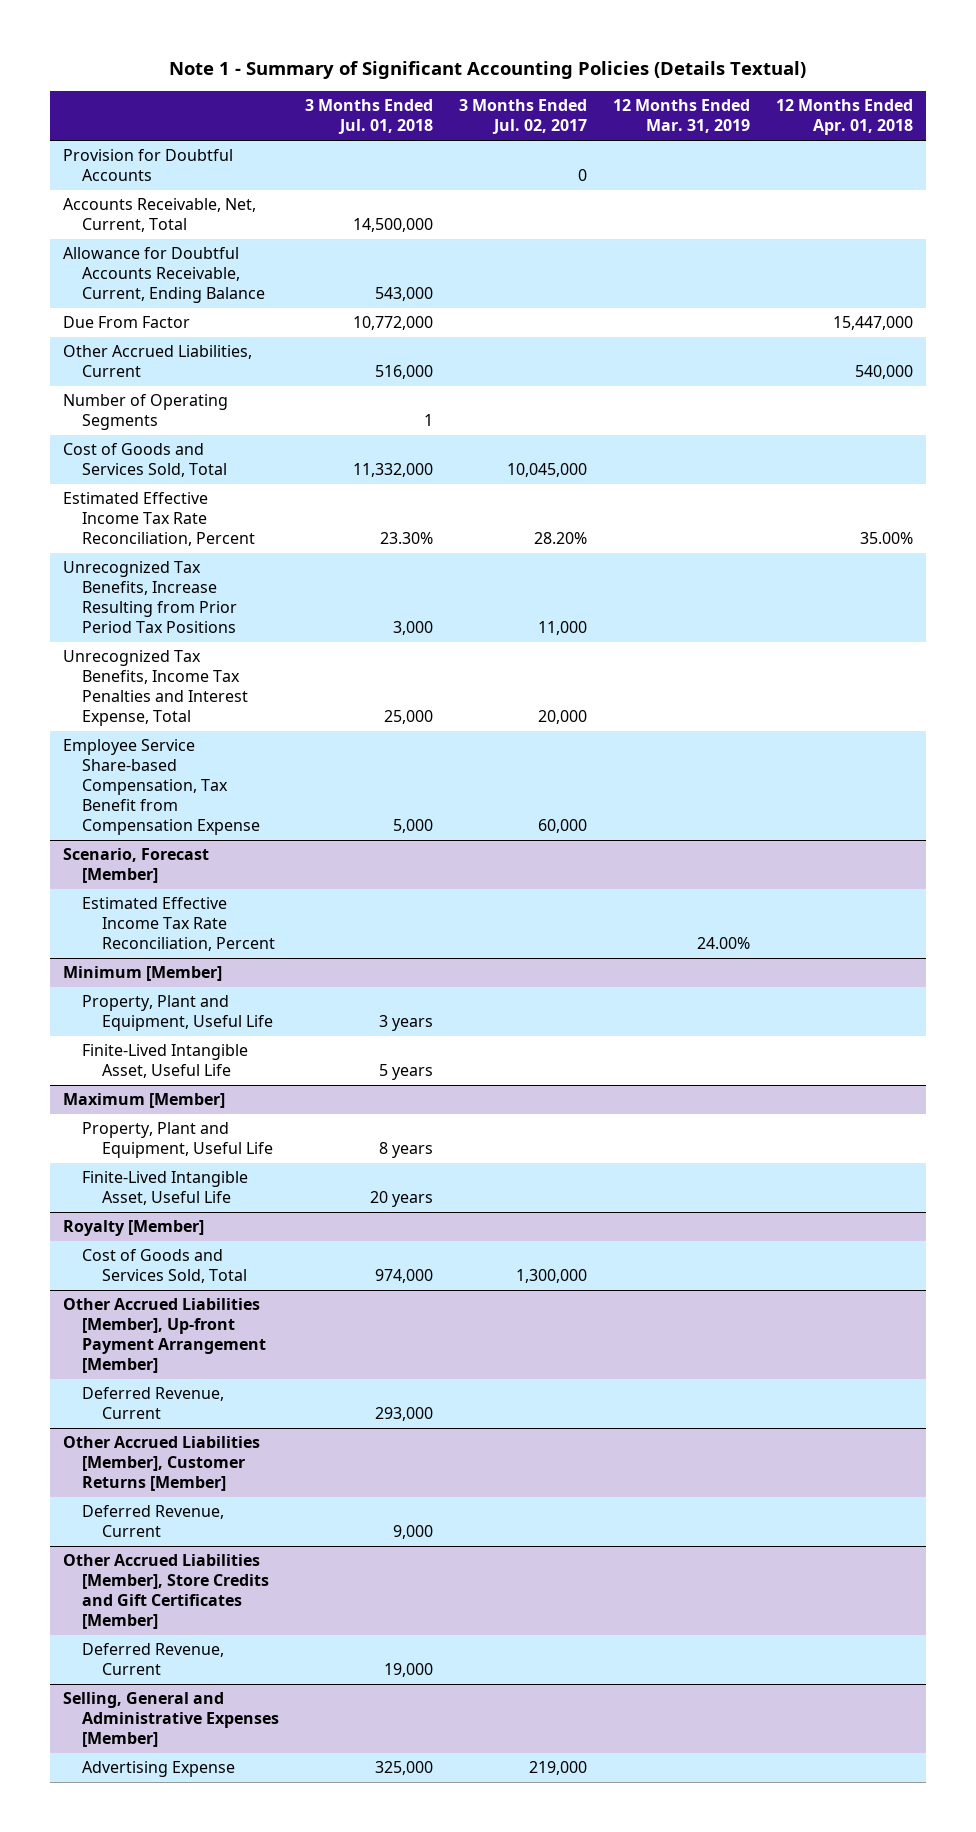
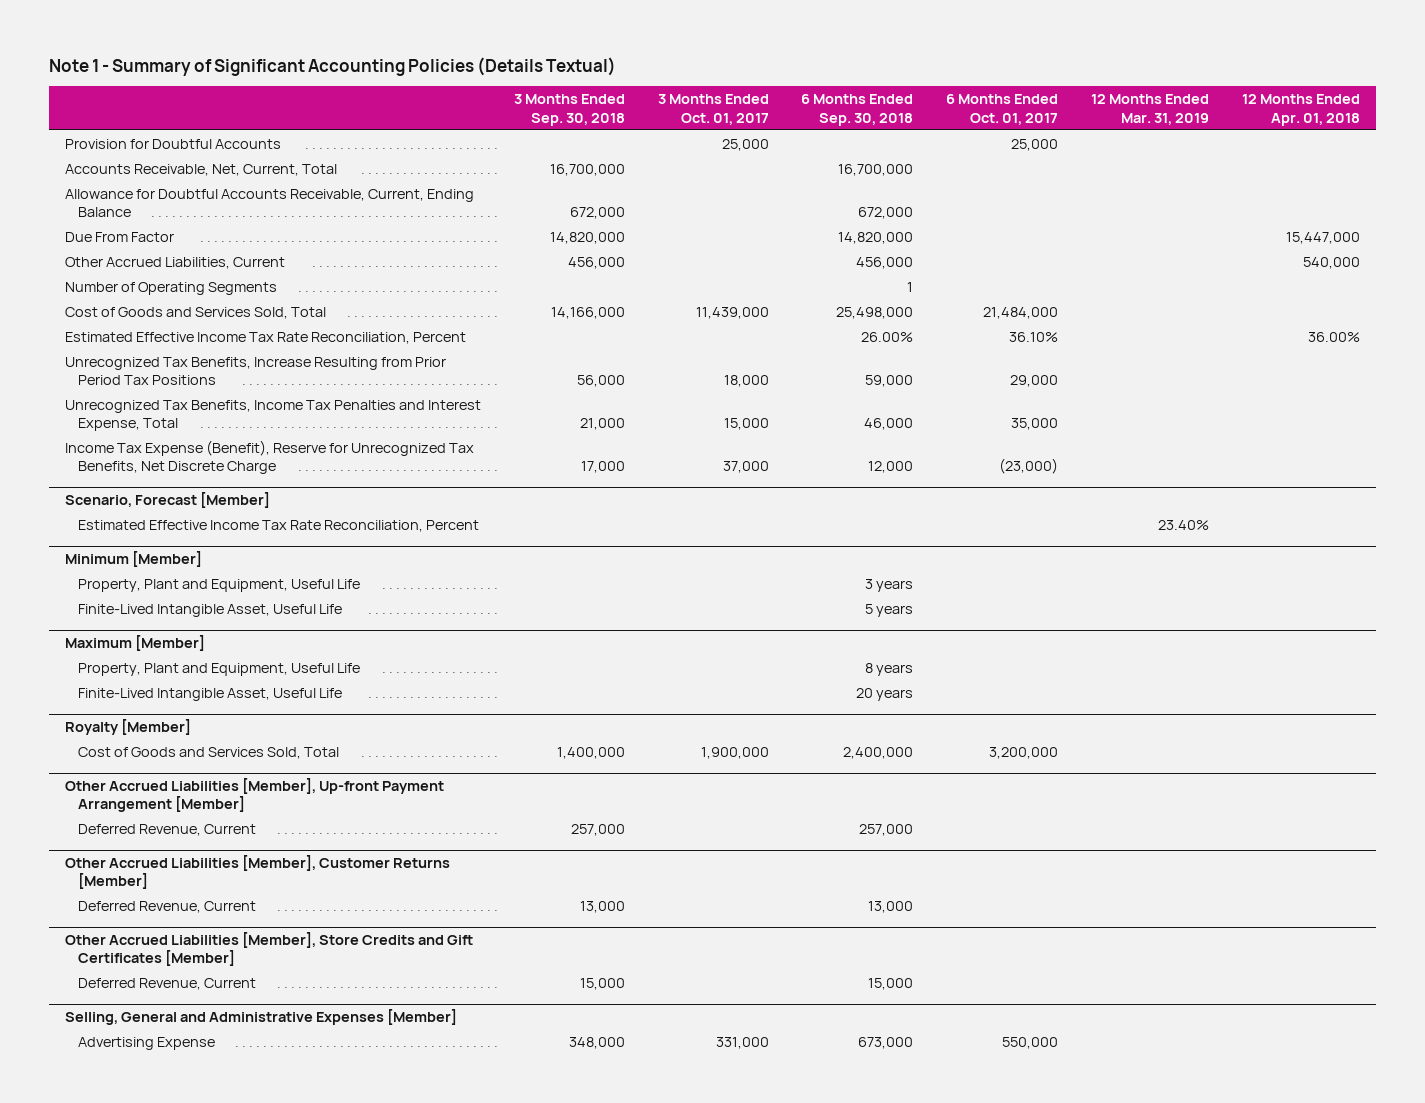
[305,99,434,135] 3 Months Ended Jul. 01, 2018 -> none
[459,99,588,135] 3 Months Ended Jul. 02, 2017 -> none
none -> [513,94,625,126] 3 Months Ended Sep. 30, 2018
none -> [657,94,769,125] 3 Months Ended Oct. 01, 2017
none -> [801,94,914,126] 6 Months Ended Sep. 30, 2018
none -> [946,94,1059,125] 6 Months Ended Oct. 01, 2017
[860,532,914,545] 35.00% -> [1307,331,1360,342] 36.00%
[62,739,261,835] Employee Service Share-based Compensation, Tax Benefit from Compensation Expense -> none
none -> [65,439,475,475] Income Tax Expense (Benefit), Reserve for Unrecognized Tax Benefits, Net Discrete Charge
[697,937,751,950] 24.00% -> [1158,519,1210,530] 23.40%

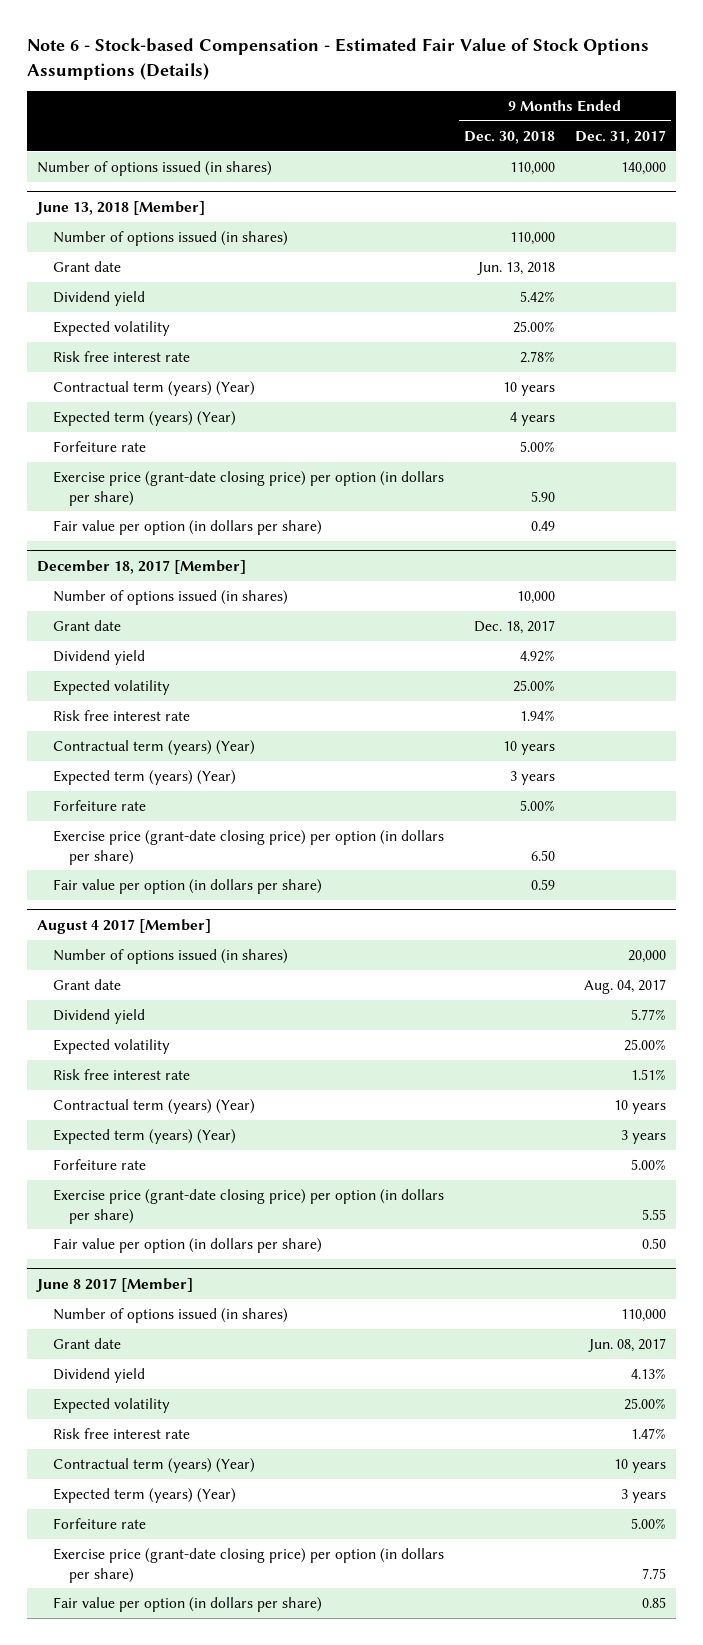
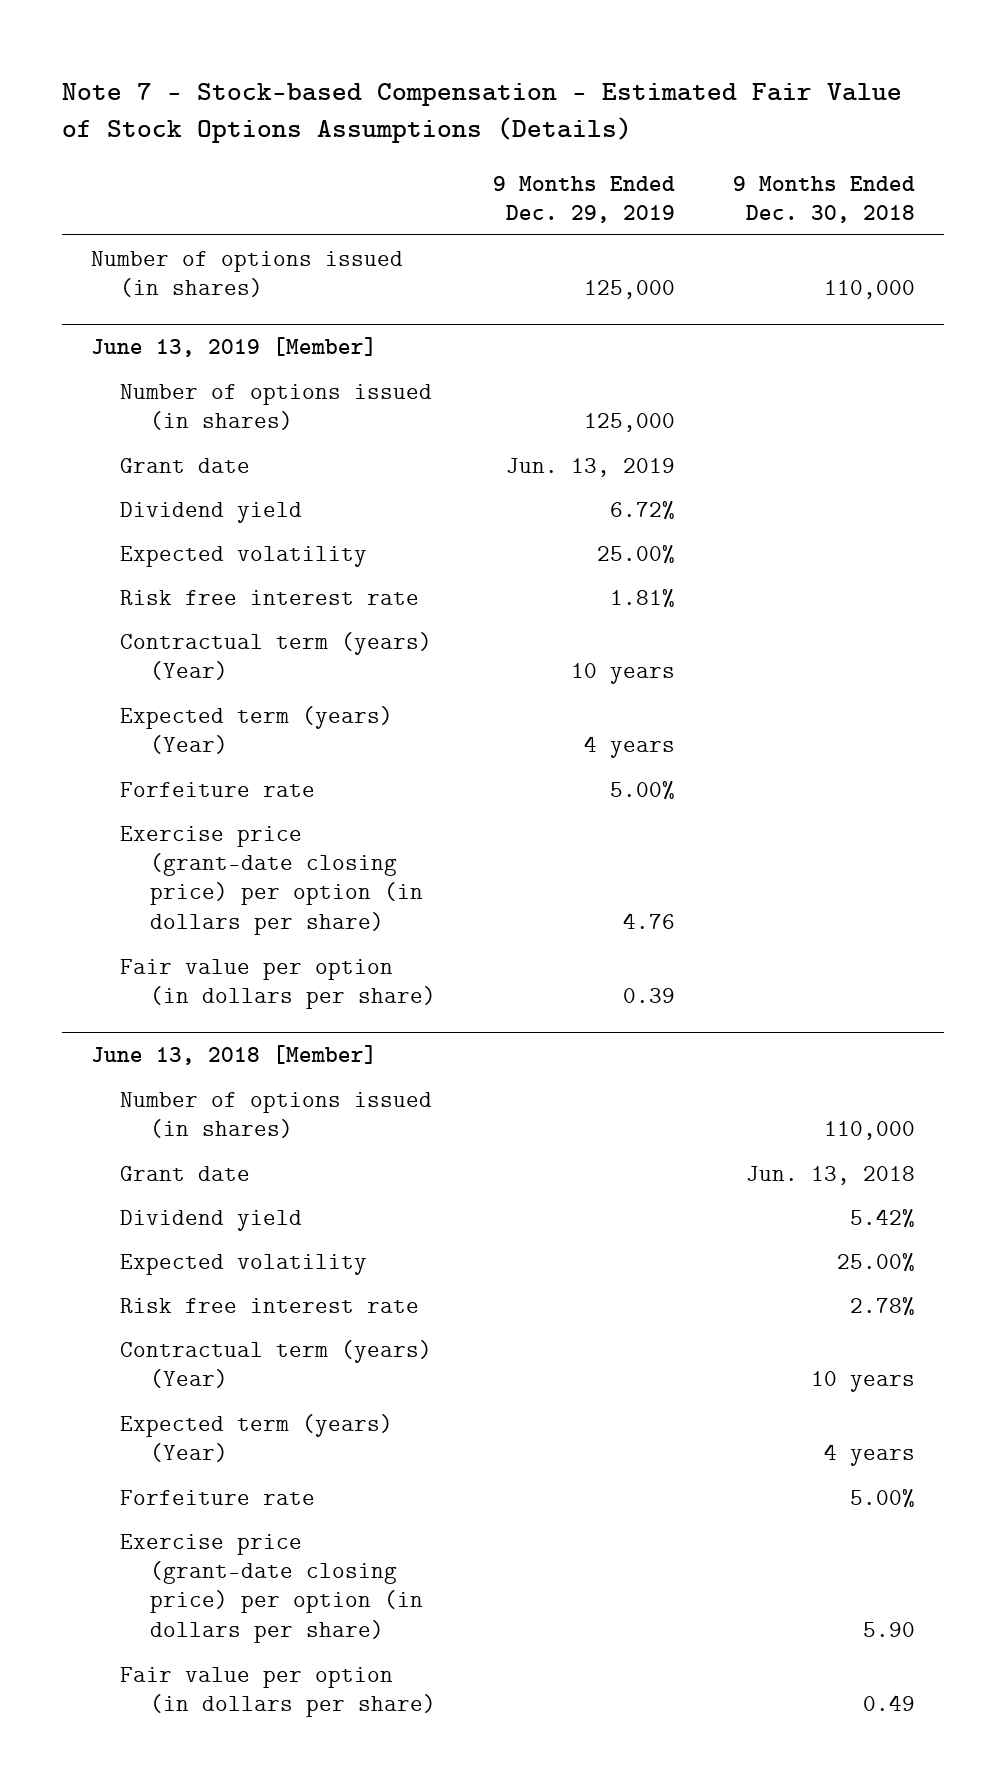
[26,38,649,80] Note 6 - Stock-based Compensation - Estimated Fair Value of Stock Options Assumptions (Details) -> [62,82,903,143] Note 7 - Stock-based Compensation - Estimated Fair Value of Stock Options Assumptions (Details)
[575,129,667,144] Dec. 31, 2017 -> none
none -> [493,175,676,223] 9 Months Ended Dec. 29, 2019
none -> [91,337,378,358] June 13, 2019 [Member]
none -> [120,383,433,430] Number of options issued (in shares)
none -> [120,457,251,473] Grant date
none -> [120,501,303,523] Dividend yield
none -> [120,545,368,567] Expected volatility
none -> [120,589,420,605] Risk free interest rate
none -> [120,631,433,680] Contractual term (years) (Year)
none -> [120,705,394,754] Expected term (years) (Year)
none -> [120,781,316,797] Forfeiture rate
none -> [120,825,423,935] Exercise price (grant-date closing price) per option (in dollars per share)
none -> [120,958,436,1009] Fair value per option (in dollars per share)
[36,559,246,574] December 18, 2017 [Member] -> none
[52,589,288,605] Number of options issued (in shares) -> none
[52,619,121,631] Grant date -> none
[52,649,145,665] Dividend yield -> none
[52,679,170,695] Expected volatility -> none
[52,709,190,721] Risk free interest rate -> none
[52,739,255,755] Contractual term (years) (Year) -> none
[52,769,236,785] Expected term (years) (Year) -> none
[52,799,146,811] Forfeiture rate -> none
[52,829,444,865] Exercise price (grant-date closing price) per option (in dollars per share) -> none
[52,878,322,894] Fair value per option (in dollars per share) -> none
[36,918,211,934] August 4 2017 [Member] -> none
[52,948,288,964] Number of options issued (in shares) -> none
[52,978,121,990] Grant date -> none
[52,1008,145,1024] Dividend yield -> none
[52,1038,170,1054] Expected volatility -> none
[52,1068,190,1080] Risk free interest rate -> none
[52,1098,255,1114] Contractual term (years) (Year) -> none
[52,1128,236,1144] Expected term (years) (Year) -> none
[52,1158,146,1170] Forfeiture rate -> none
[52,1188,444,1224] Exercise price (grant-date closing price) per option (in dollars per share) -> none
[52,1237,322,1253] Fair value per option (in dollars per share) -> none
[35,1277,193,1292] June 8 2017 [Member] -> none
[52,1307,288,1323] Number of options issued (in shares) -> none
[52,1337,121,1349] Grant date -> none
[52,1367,145,1383] Dividend yield -> none
[52,1397,170,1413] Expected volatility -> none
[52,1427,190,1439] Risk free interest rate -> none
[52,1457,255,1473] Contractual term (years) (Year) -> none
[52,1487,236,1503] Expected term (years) (Year) -> none
[52,1517,146,1529] Forfeiture rate -> none
[52,1547,444,1583] Exercise price (grant-date closing price) per option (in dollars per share) -> none
[52,1596,322,1612] Fair value per option (in dollars per share) -> none

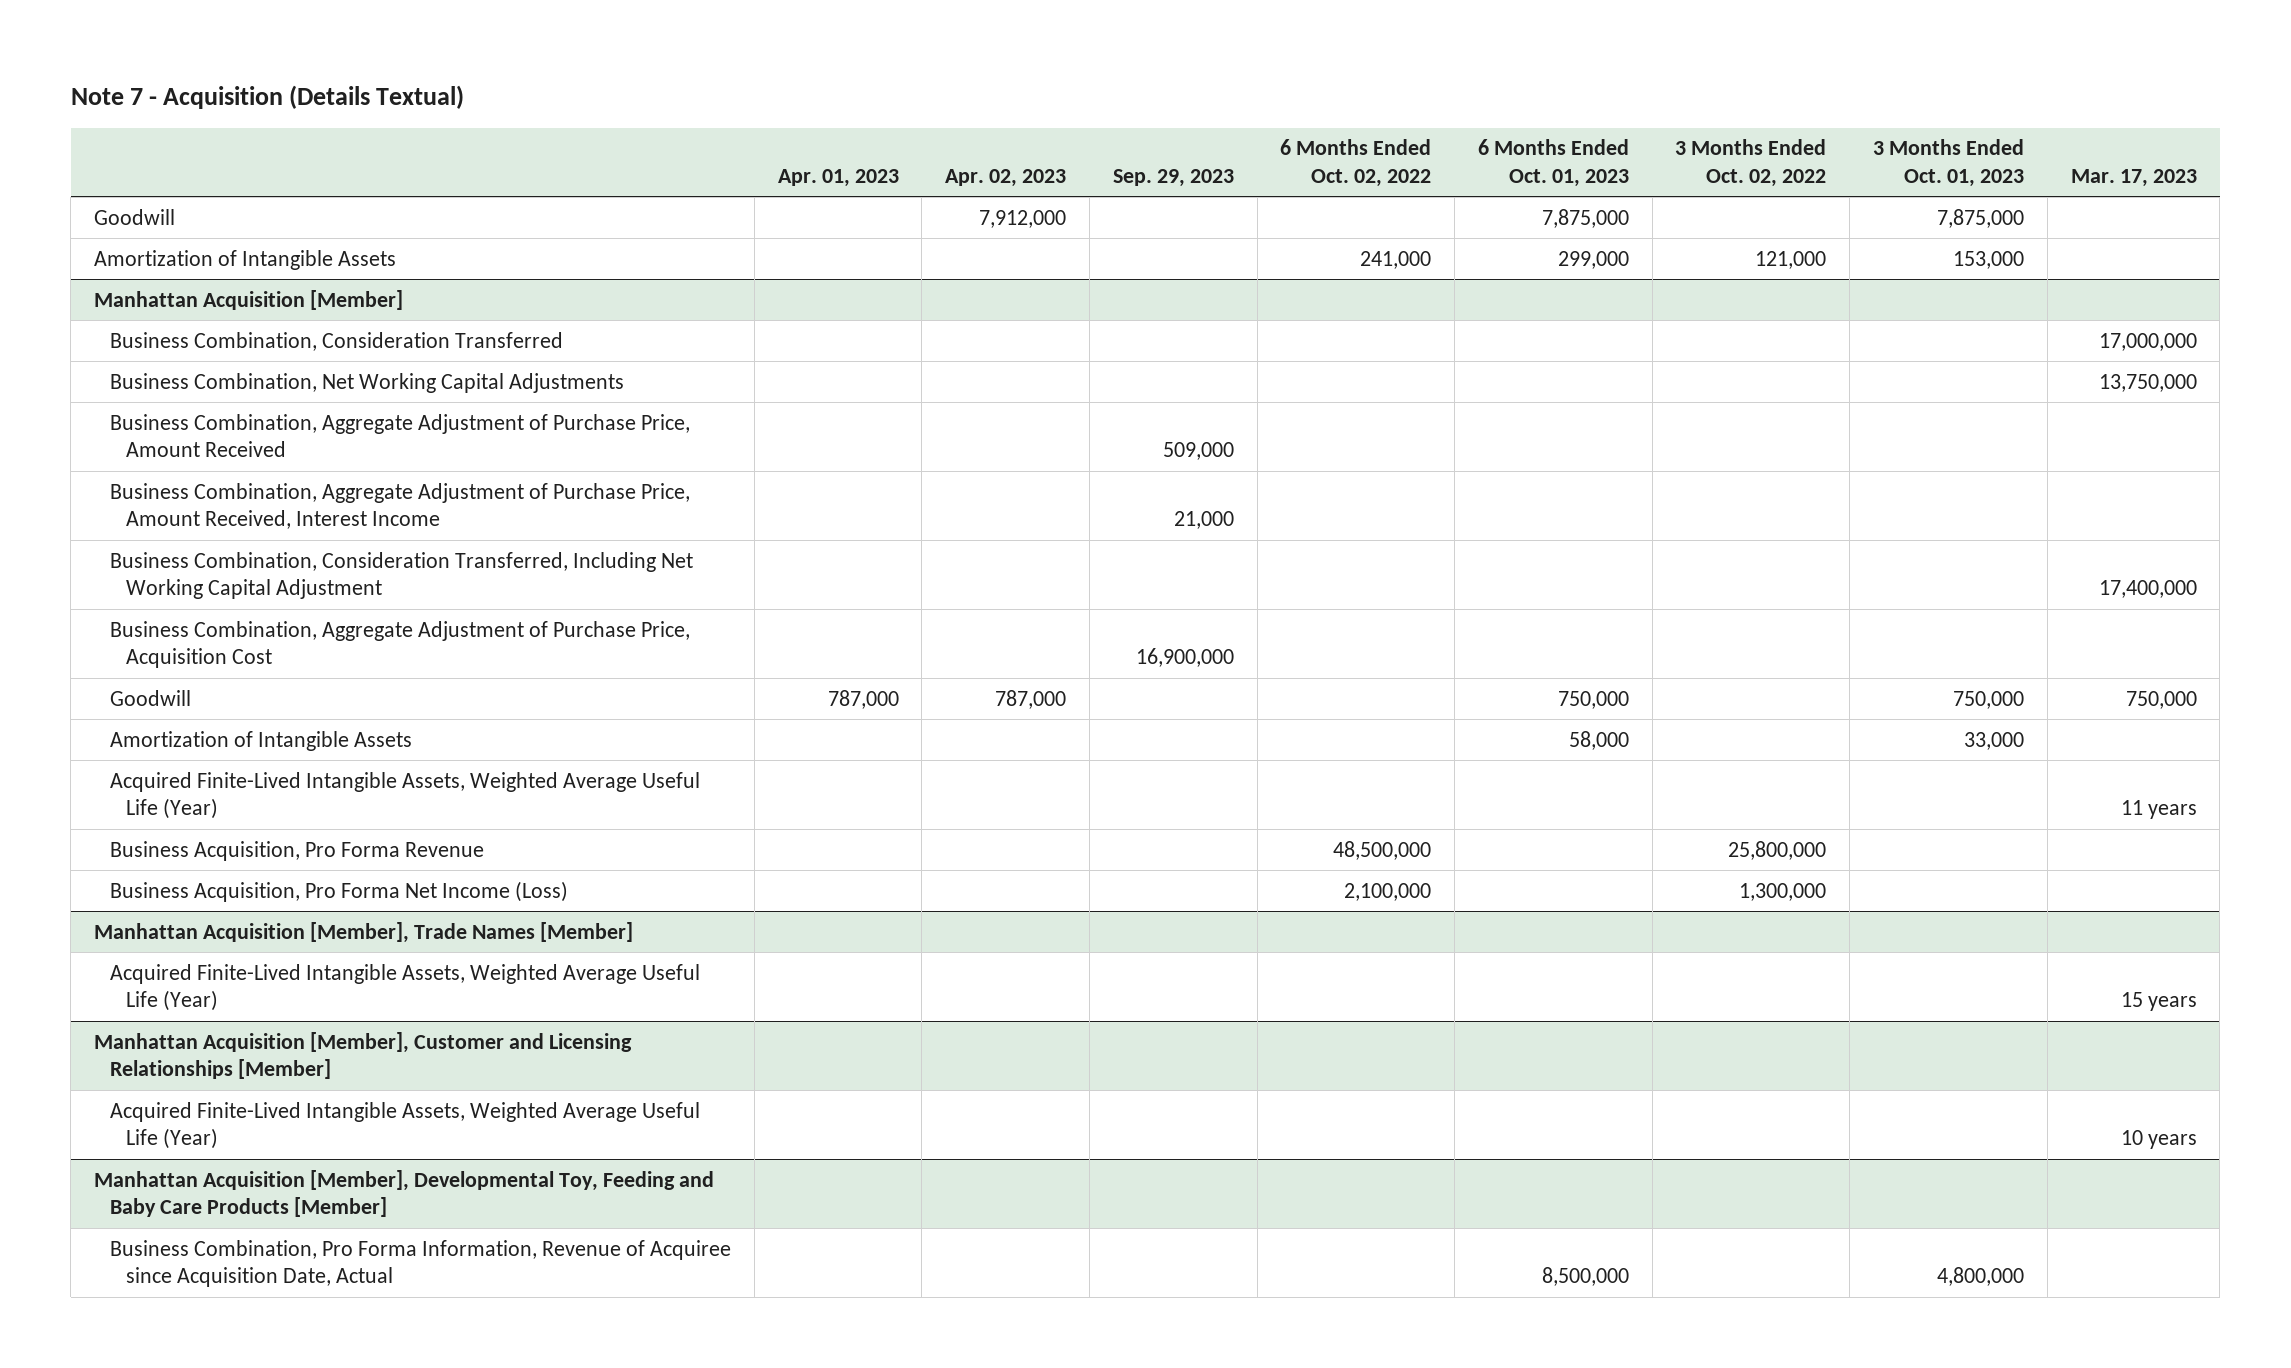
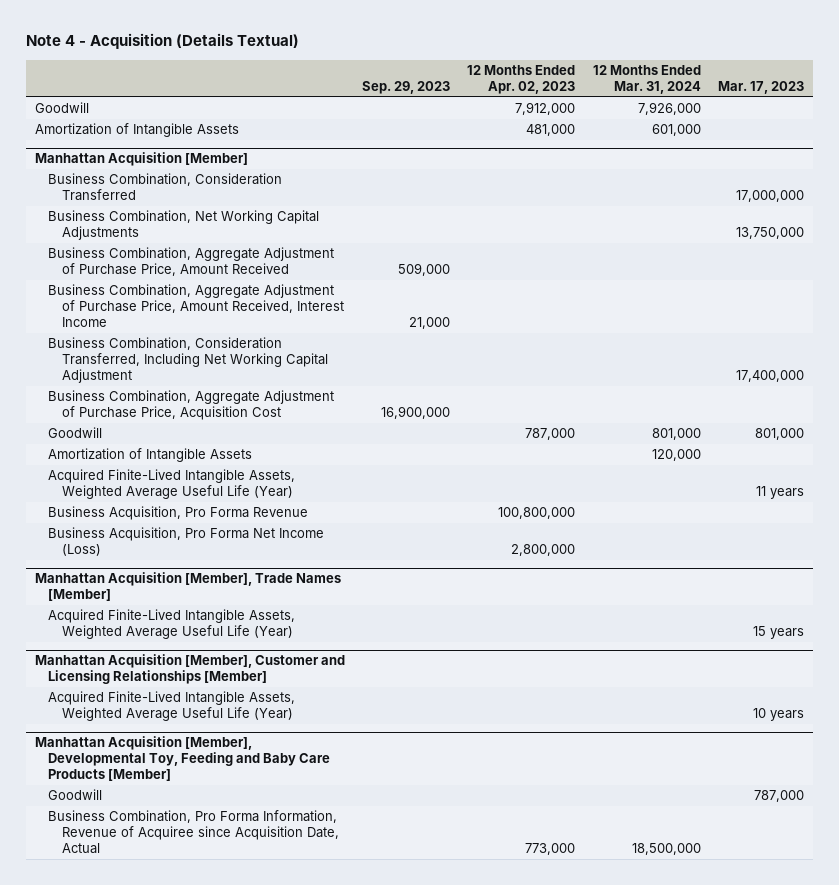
[70,85,464,110] Note 7 - Acquisition (Details Textual) -> [26,33,300,50] Note 4 - Acquisition (Details Textual)
[777,168,899,187] Apr. 01, 2023 -> none
[945,168,1067,187] Apr. 02, 2023 -> none
[1280,139,1432,187] 6 Months Ended Oct. 02, 2022 -> none
[1477,139,1629,187] 6 Months Ended Oct. 01, 2023 -> none
[1675,139,1827,187] 3 Months Ended Oct. 02, 2022 -> none
[1873,139,2025,187] 3 Months Ended Oct. 01, 2023 -> none
none -> [467,64,576,94] 12 Months Ended Apr. 02, 2023
none -> [592,64,701,94] 12 Months Ended Mar. 31, 2024
[2125,690,2197,709] 750,000 -> [754,428,804,441] 801,000
none -> [48,789,103,801] Goodwill

